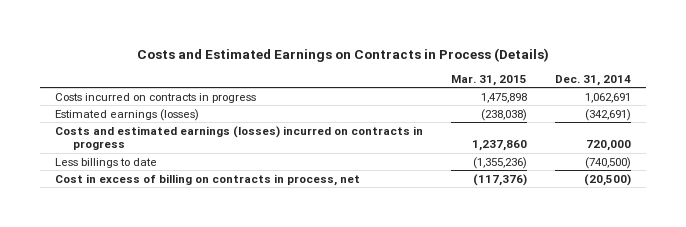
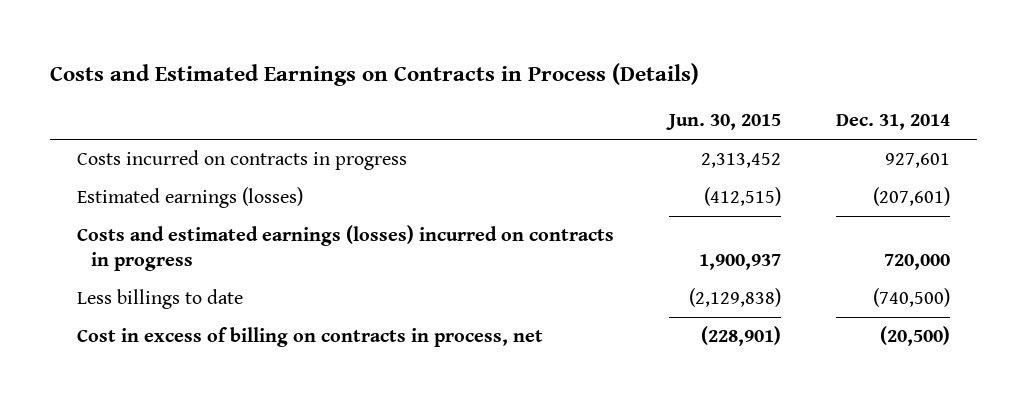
[451,74,528,86] Mar. 31, 2015 -> none
none -> [666,114,782,131] Jun. 30, 2015
[585,92,632,103] 1,062,691 -> [885,153,951,169] 927,601
[585,108,632,121] (342,691) -> [873,187,951,207] (207,601)

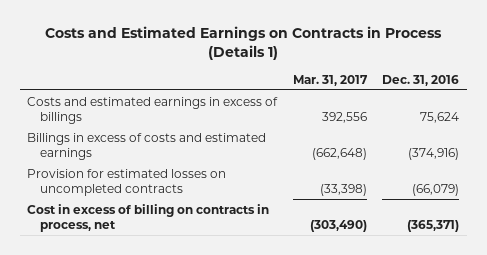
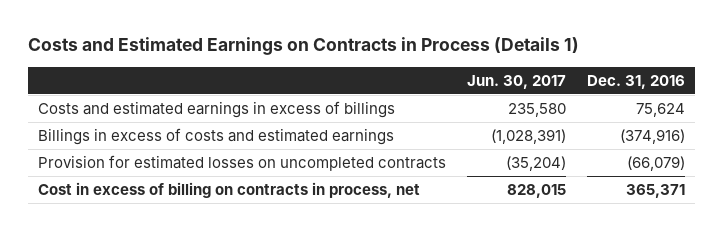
[292,74,368,86] Mar. 31, 2017 -> none
none -> [467,74,567,89] Jun. 30, 2017
[407,219,460,232] (365,371) -> [626,184,686,199] 365,371

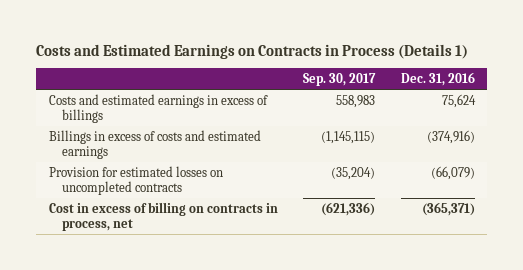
[467,74,567,89] Jun. 30, 2017 -> none
none -> [303,73,377,87] Sep. 30, 2017
[626,184,686,199] 365,371 -> [421,201,475,216] (365,371)

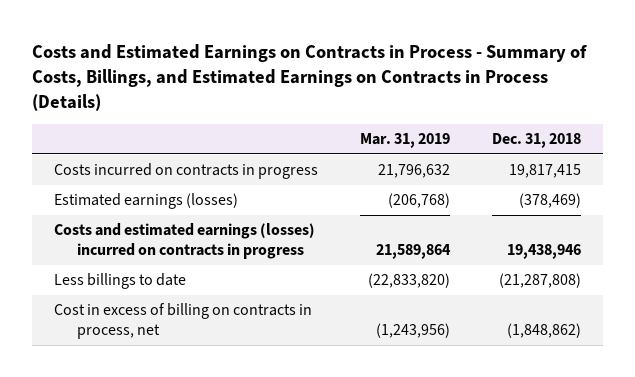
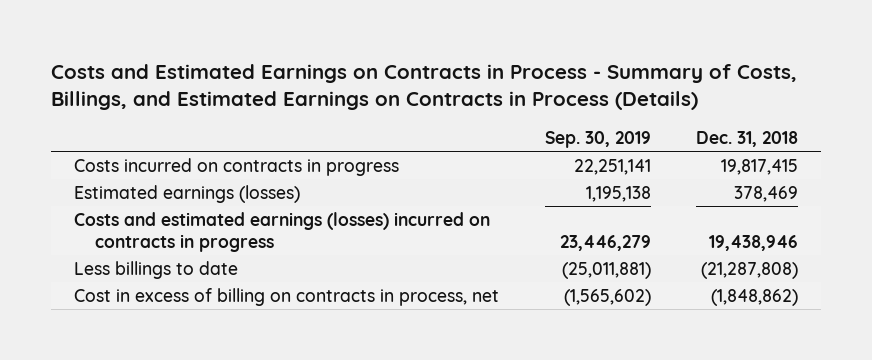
[359,133,450,149] Mar. 31, 2019 -> none
none -> [544,130,651,148] Sep. 30, 2019
[519,193,582,209] (378,469) -> [734,185,799,202] 378,469

